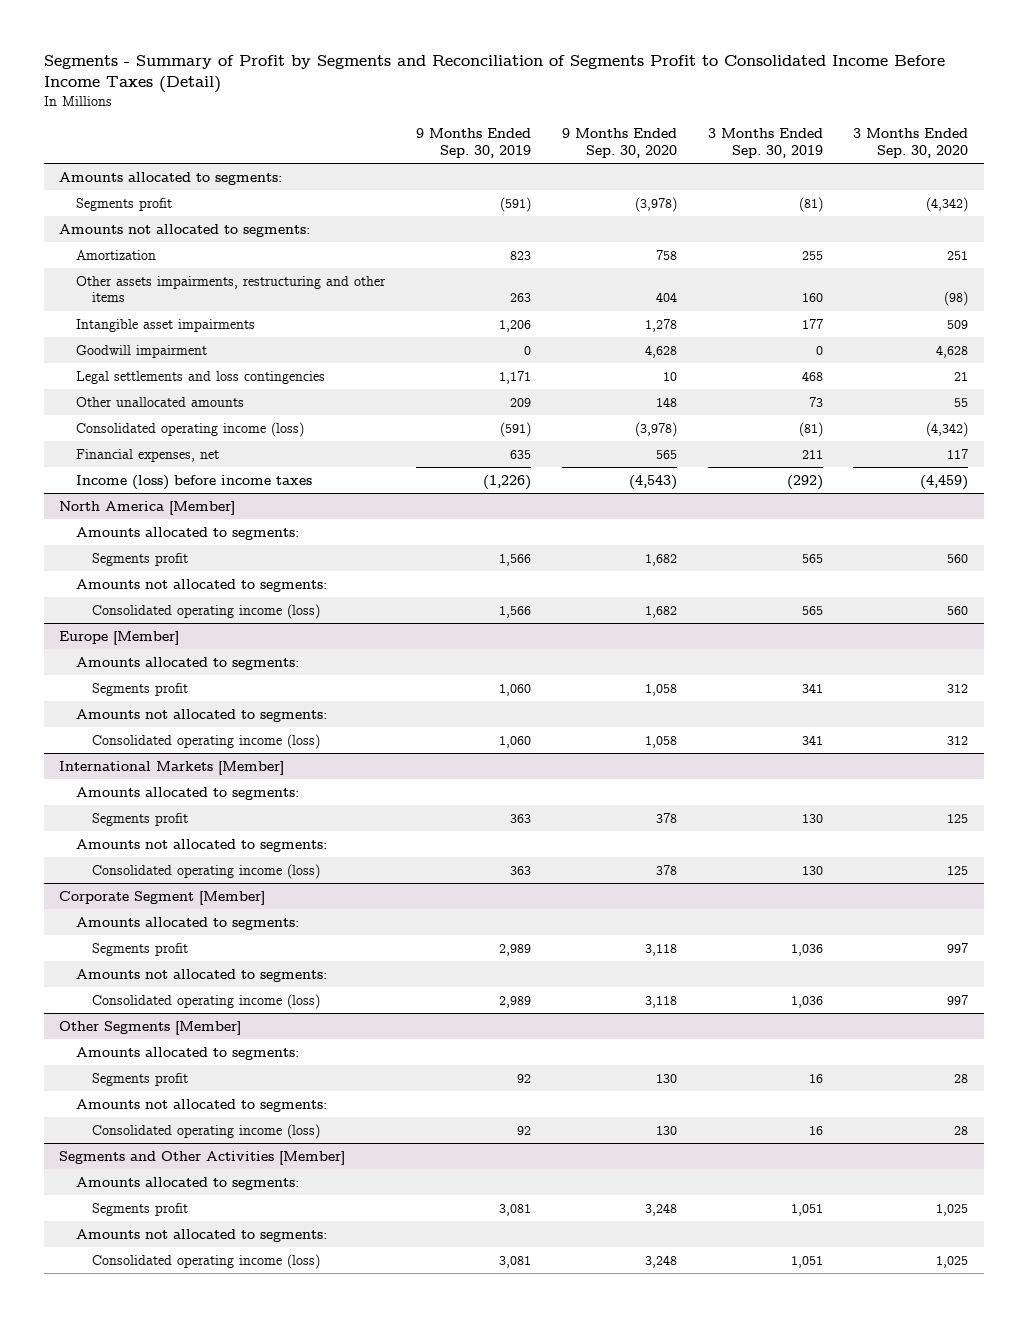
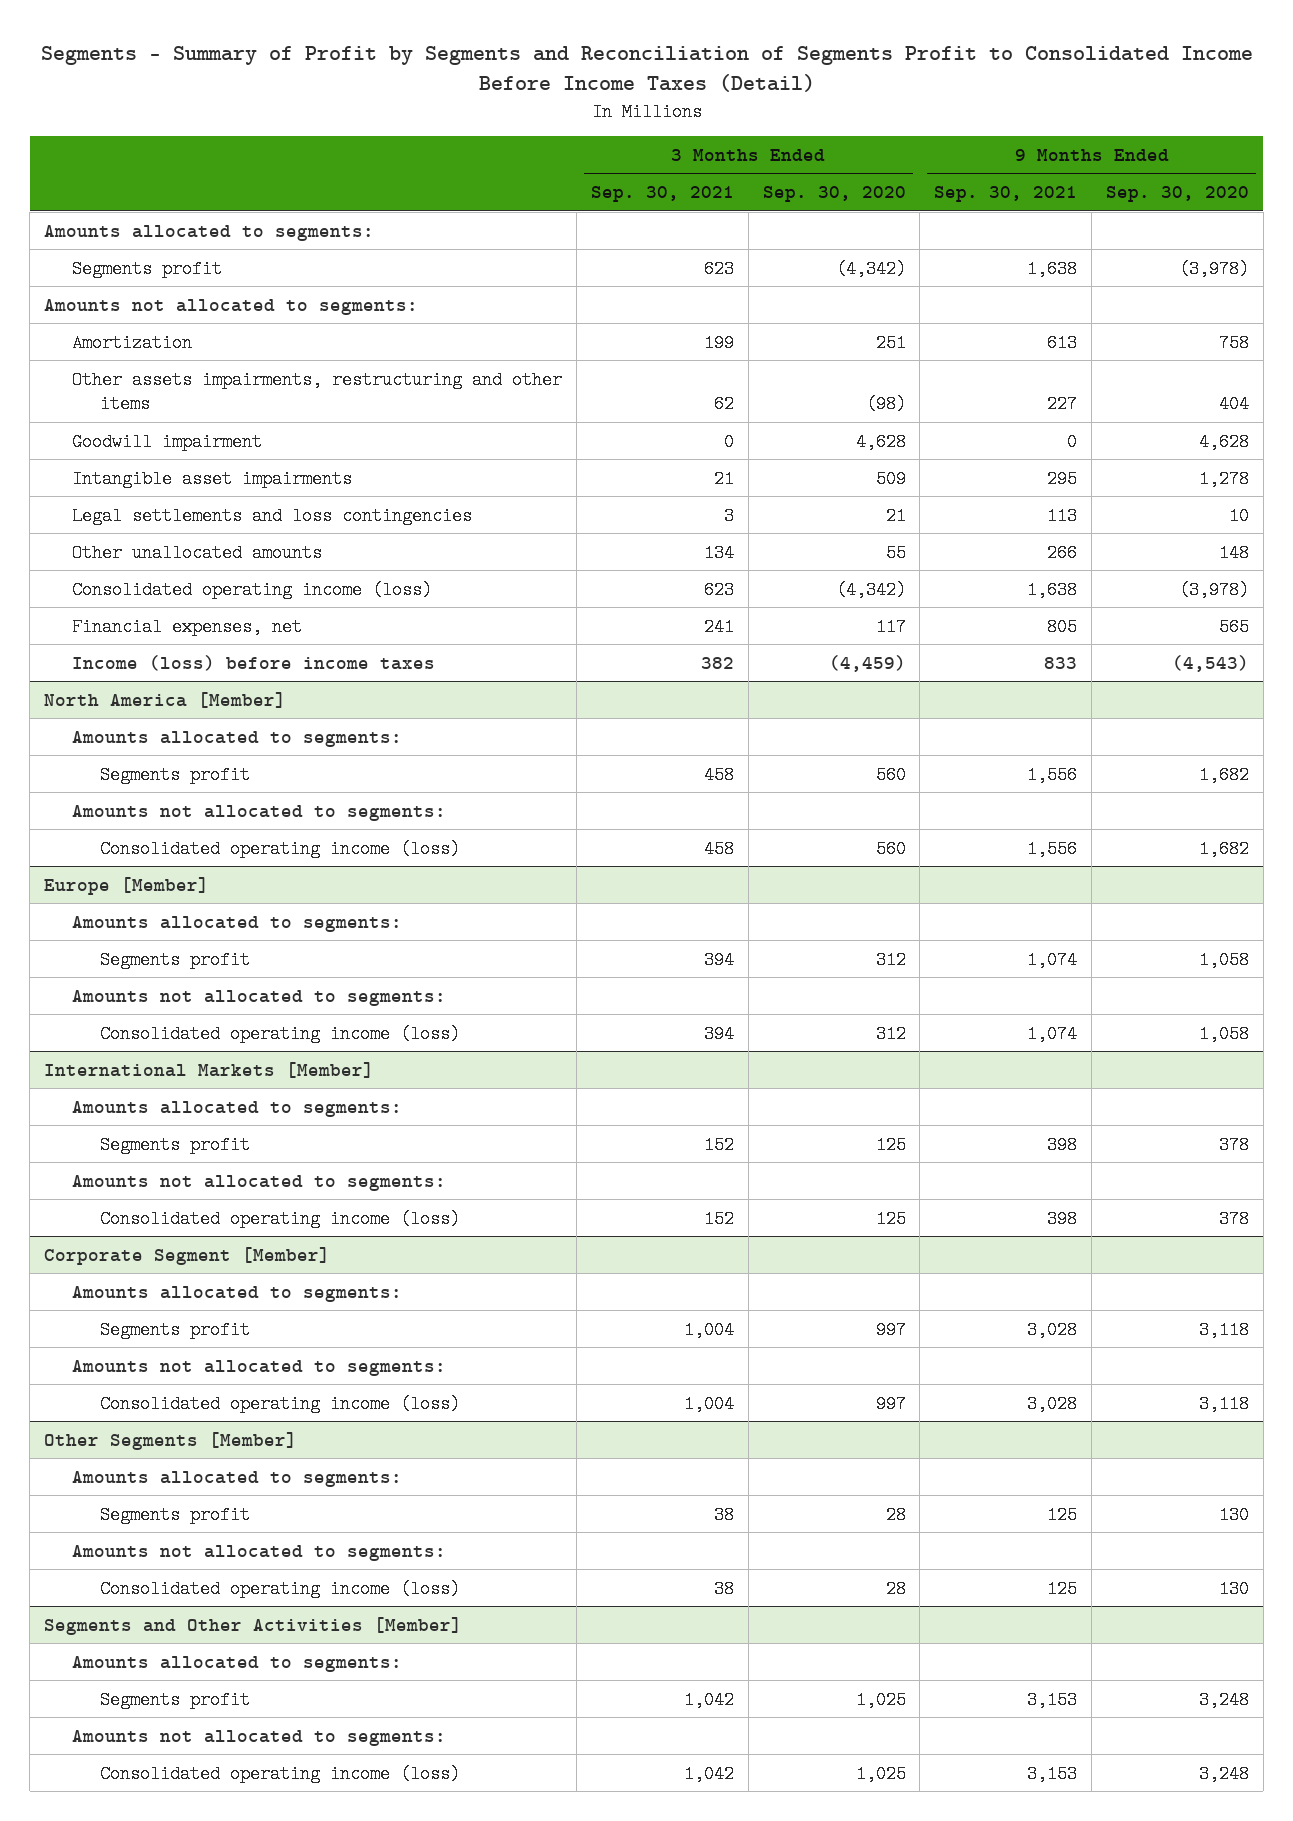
[415,128,531,158] 9 Months Ended Sep. 30, 2019 -> none
[707,128,823,158] 3 Months Ended Sep. 30, 2019 -> none
none -> [590,186,734,203] Sep. 30, 2021
none -> [934,186,1078,203] Sep. 30, 2021
[75,319,255,333] Intangible asset impairments -> [72,469,353,488] Intangible asset impairments

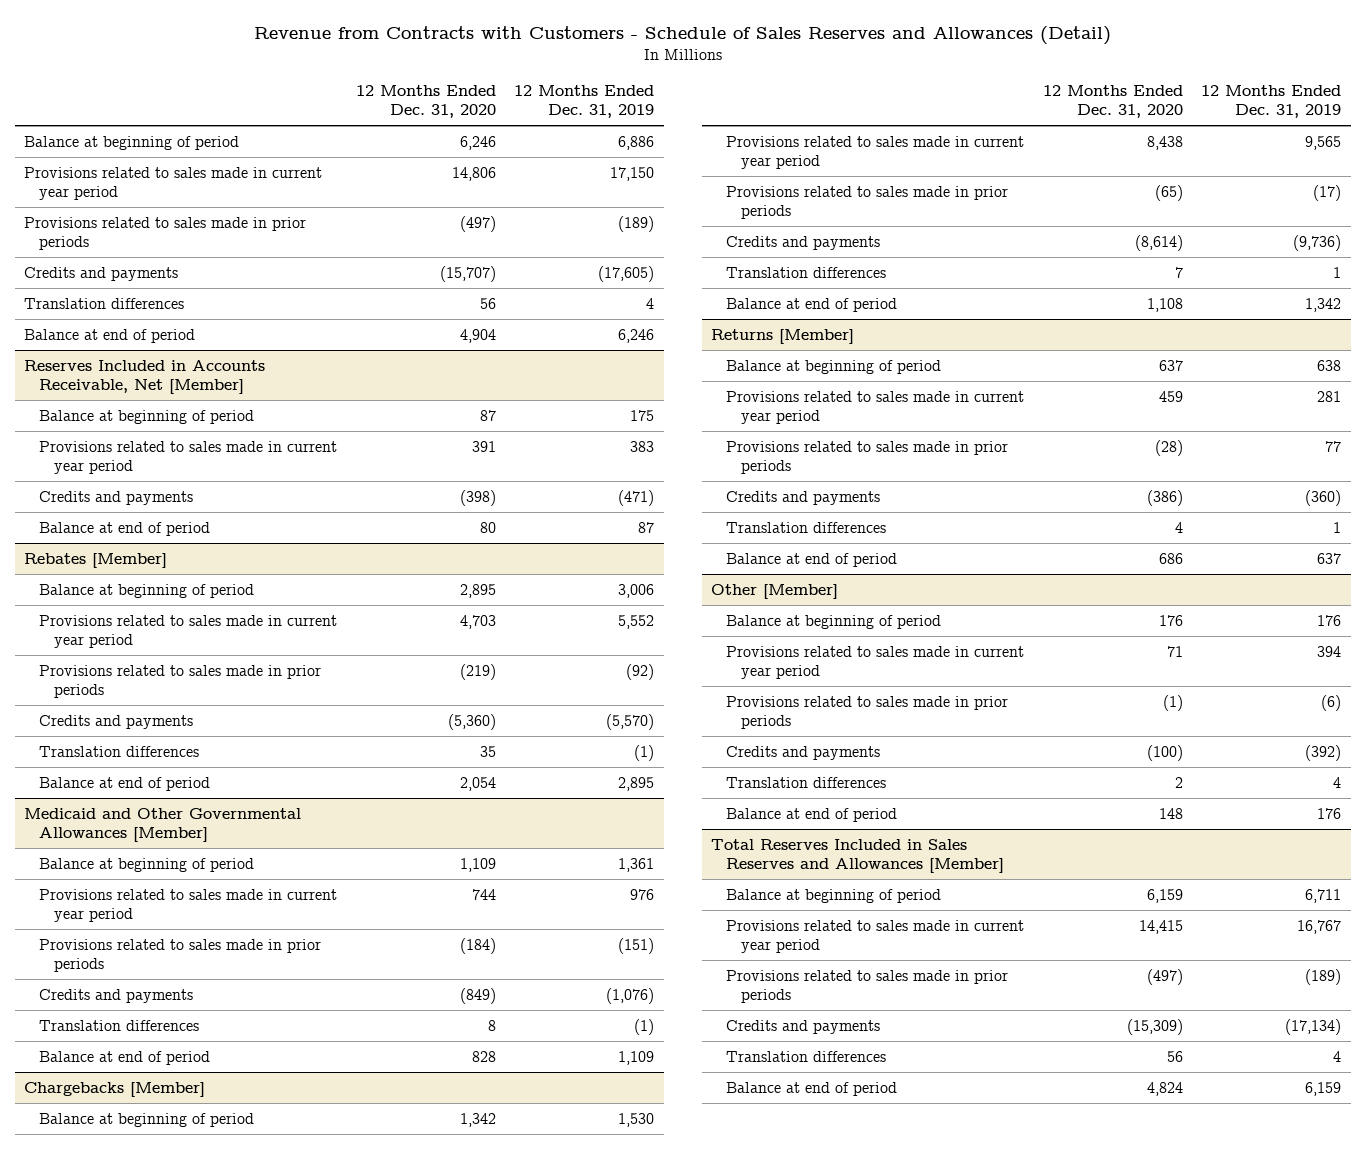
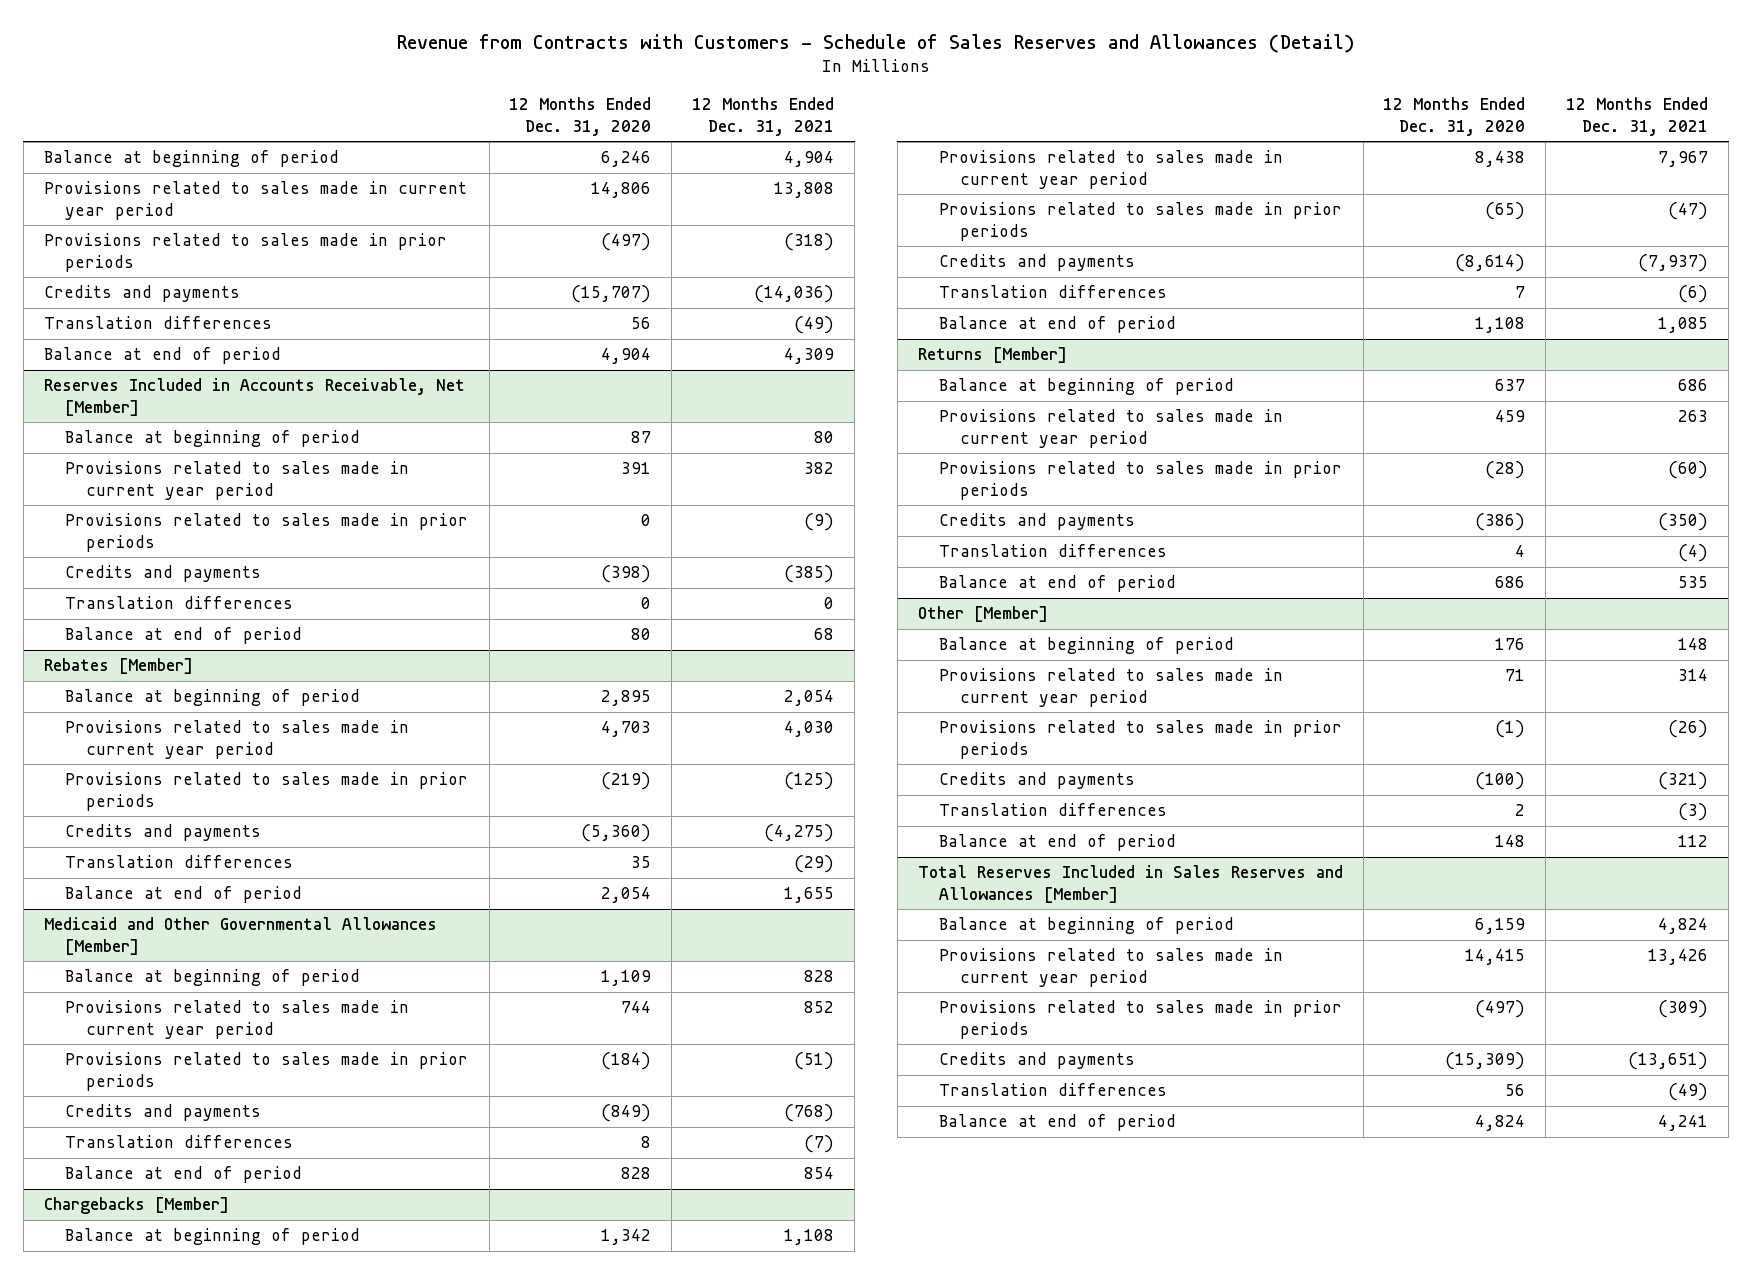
[514,84,655,119] 12 Months Ended Dec. 31, 2019 -> none
none -> [692,97,835,136] 12 Months Ended Dec. 31, 2021
none -> [64,513,468,552] Provisions related to sales made in prior periods
none -> [64,596,293,610] Translation differences

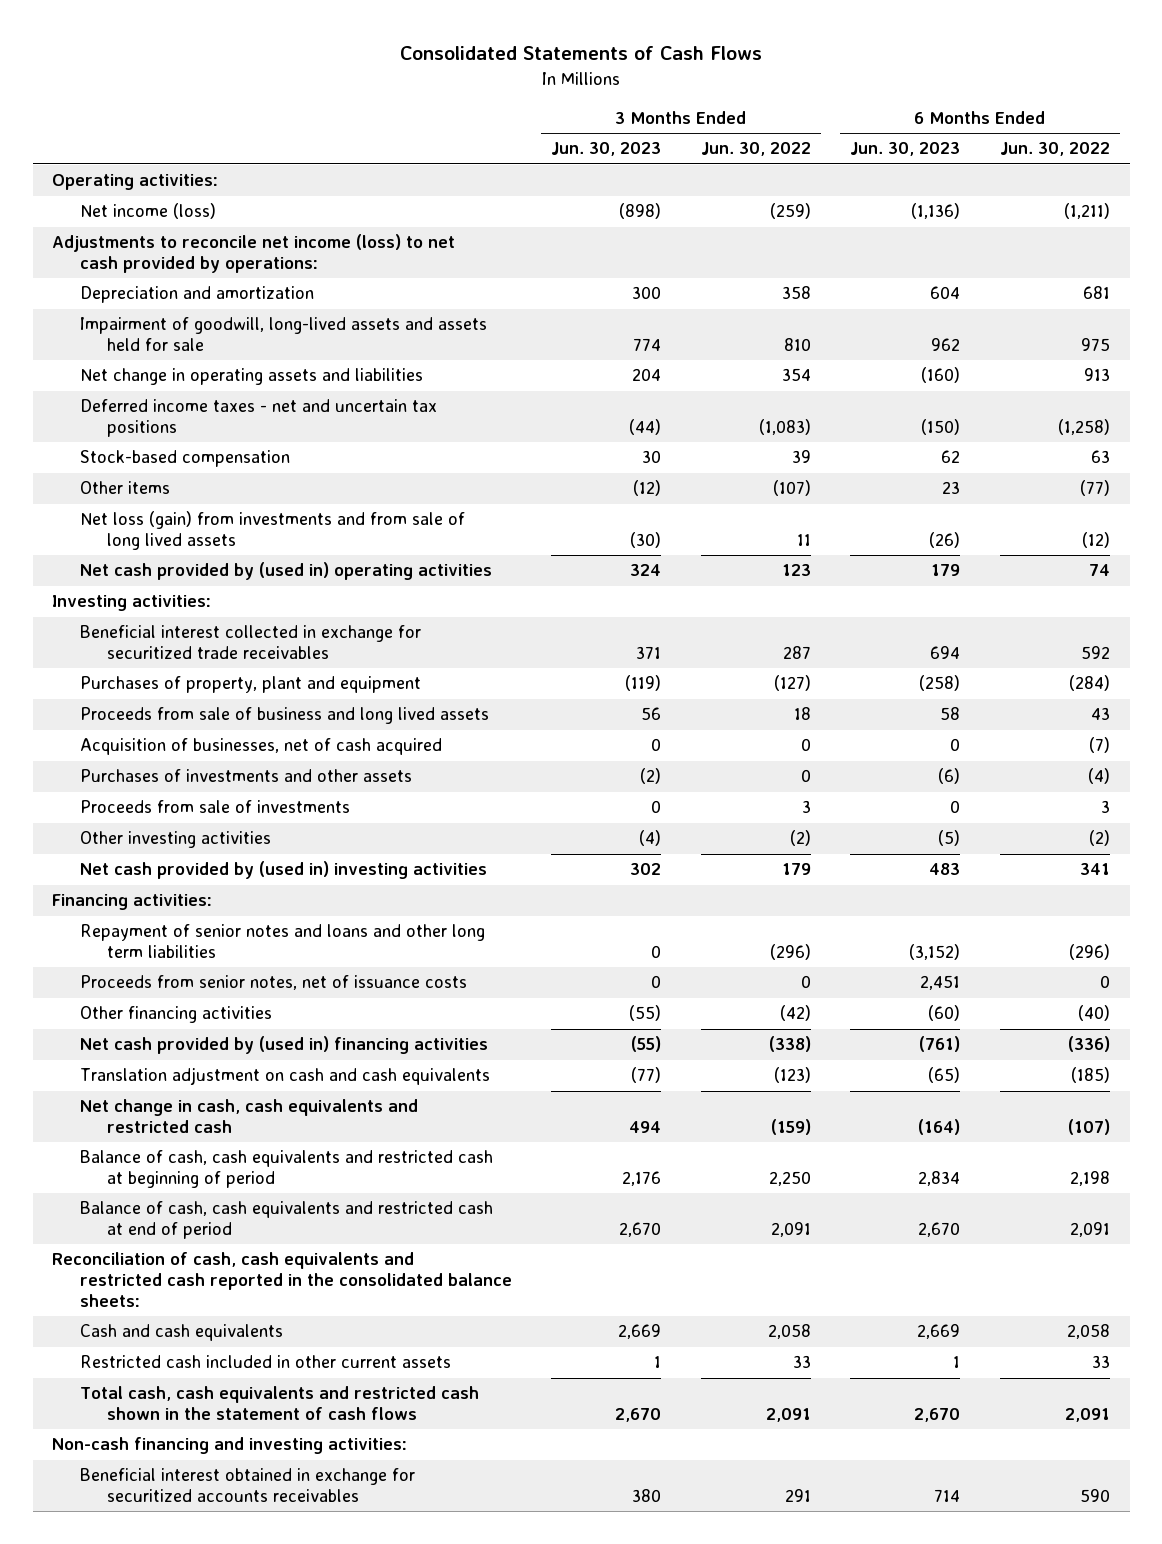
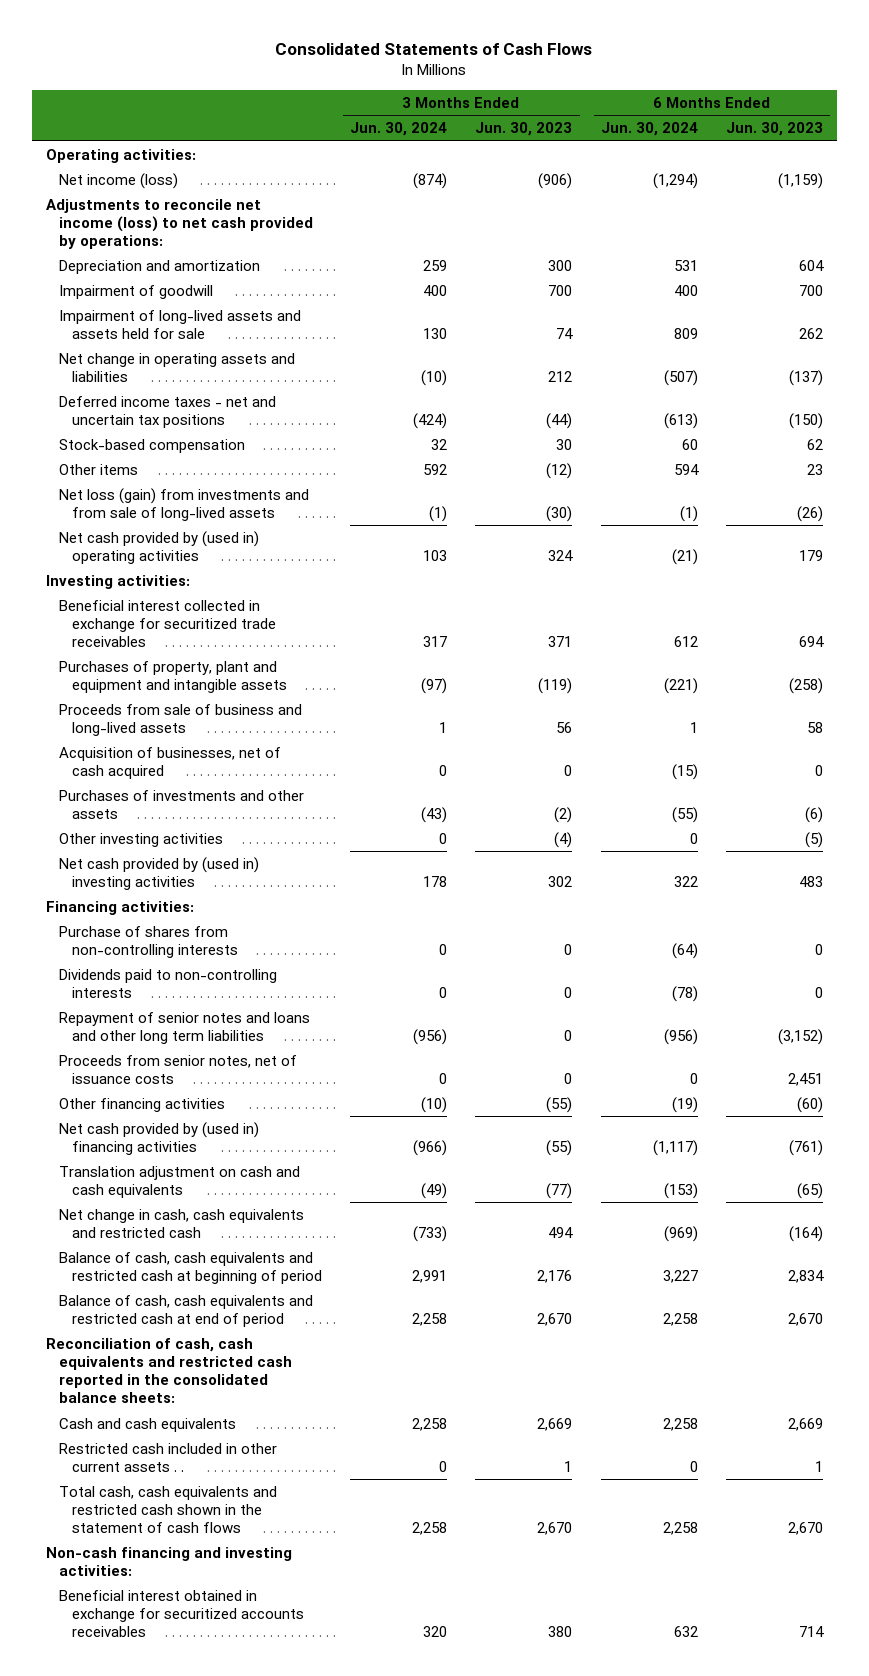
[700,142,811,157] Jun. 30, 2022 -> none
[999,142,1110,157] Jun. 30, 2022 -> none
none -> [350,122,448,137] Jun. 30, 2024
none -> [600,122,698,137] Jun. 30, 2024
[619,203,662,220] (898) -> [538,172,573,189] (906)
[911,203,961,220] (1,136) -> [777,172,823,189] (1,159)
none -> [59,284,214,299] Impairment of goodwill
[79,317,487,352] Impairment of goodwill, long-lived assets and assets held for sale -> [59,309,302,339] Impairment of long-lived assets and assets held for sale
[633,338,662,352] 774 -> [556,327,574,339] 74
[931,338,961,352] 962 -> [798,327,823,339] 262
[632,368,662,382] 204 -> [548,370,573,382] 212
[921,367,961,384] (160) -> [788,369,823,386] (137)
[79,511,465,551] Net loss (gain) from investments and from sale of long lived assets -> [59,487,310,521] Net loss (gain) from investments and from sale of long-lived assets
[79,676,421,694] Purchases of property, plant and equipment -> [59,660,288,693] Purchases of property, plant and equipment and intangible assets
[79,707,489,725] Proceeds from sale of business and long lived assets -> [59,703,303,736] Proceeds from sale of business and long-lived assets
[79,800,350,814] Proceeds from sale of investments -> none
none -> [59,925,239,958] Purchase of shares from non-controlling interests
none -> [59,968,278,998] Dividends paid to non-controlling interests
[79,1355,451,1369] Restricted cash included in other current assets -> [59,1442,278,1472] Restricted cash included in other current assets . .

